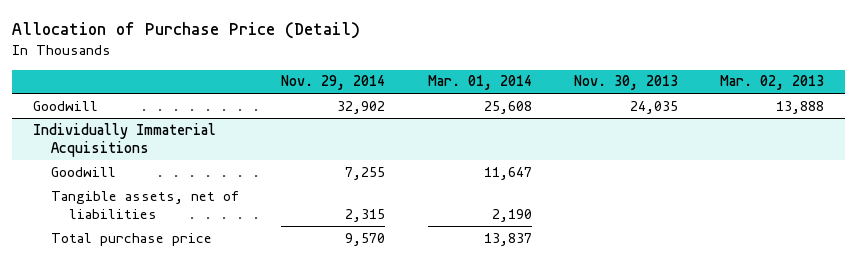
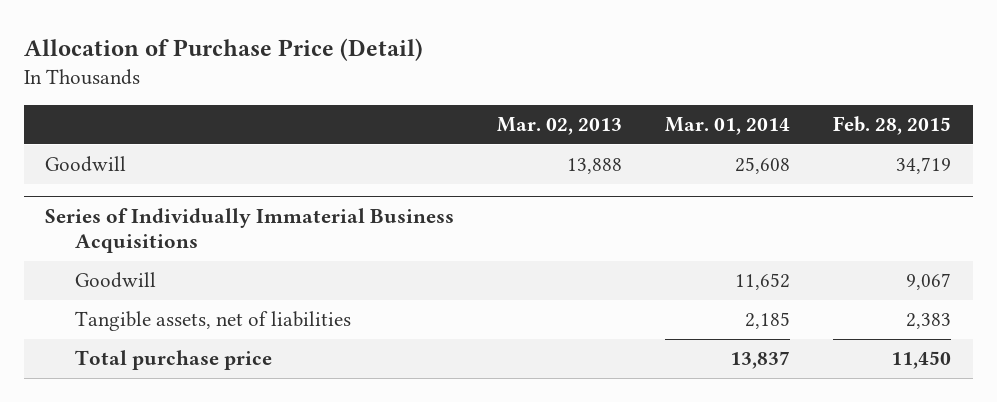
[281,75,386,91] Nov. 29, 2014 -> none
[573,75,678,91] Nov. 30, 2013 -> none
none -> [833,116,952,136] Feb. 28, 2015
[33,122,217,158] Individually Immaterial Acquisitions -> [45,207,455,254] Series of Individually Immaterial Business Acquisitions
[483,166,532,180] 11,647 -> [735,273,791,291] 11,652
[491,209,532,223] 2,190 -> [745,312,791,330] 2,185

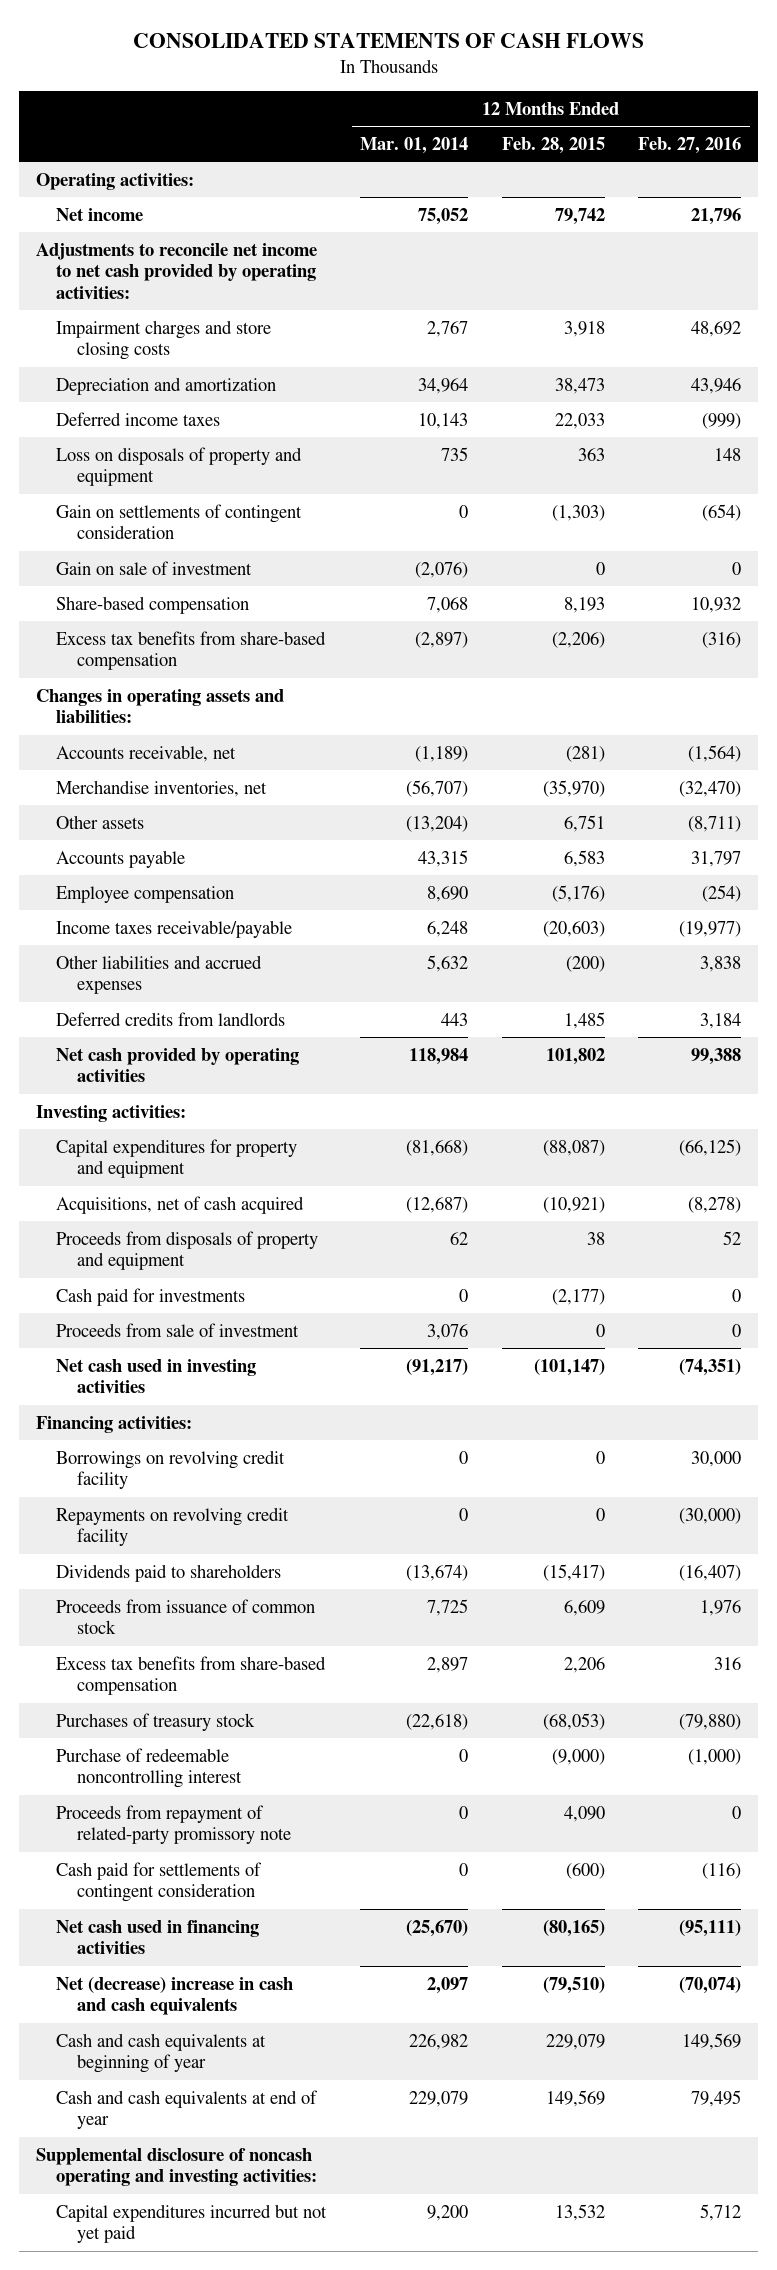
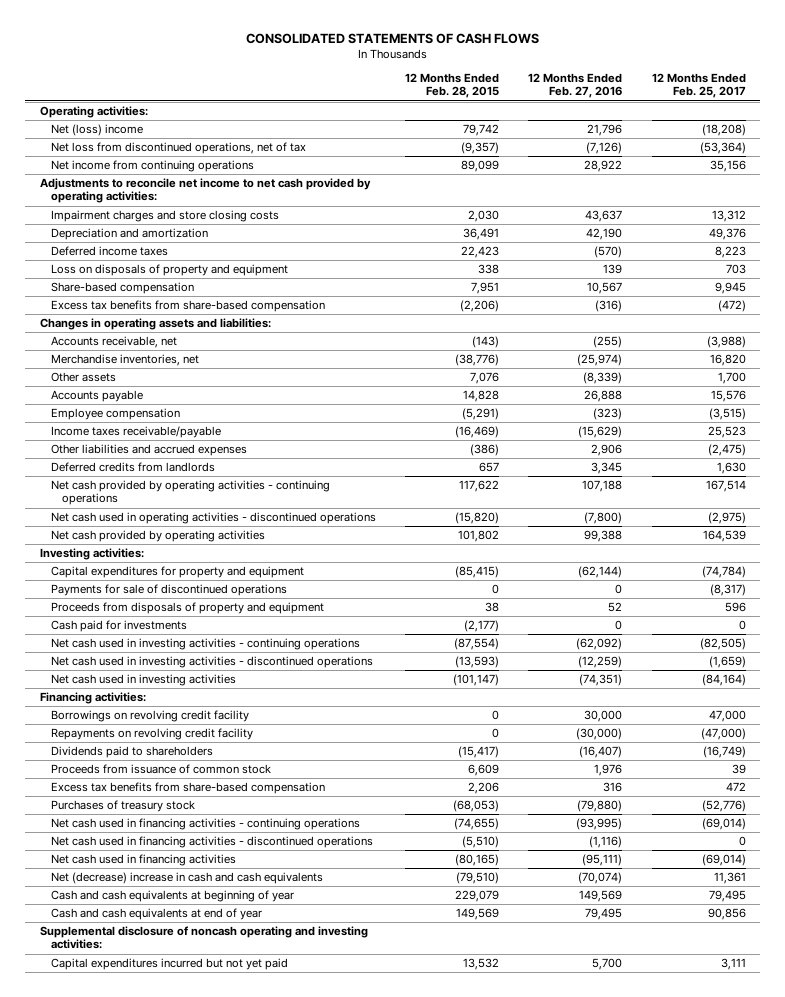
[360,136,469,154] Mar. 01, 2014 -> none
none -> [651,73,746,99] 12 Months Ended Feb. 25, 2017
[56,207,144,221] Net income -> [50,124,143,137] Net (loss) income
none -> [50,142,306,155] Net loss from discontinued operations, net of tax
none -> [50,160,254,173] Net income from continuing operations
[56,503,303,540] Gain on settlements of contingent consideration -> none
[56,560,253,575] Gain on sale of investment -> none
[563,320,605,337] 3,918 -> [468,210,500,223] 2,030
[691,320,742,337] 48,692 -> [585,210,623,223] 43,637
[554,377,605,394] 38,473 -> [463,228,500,241] 36,491
[691,377,742,394] 43,946 -> [586,228,623,241] 42,190
[554,412,605,429] 22,033 -> [461,246,500,259] 22,423
[702,412,742,429] (999) -> [594,246,623,259] (570)
[577,447,605,461] 363 -> [478,264,500,275] 338
[714,447,742,461] 148 -> [603,264,623,275] 139
[563,596,605,613] 8,193 -> [471,282,500,295] 7,951
[691,596,742,613] 10,932 -> [587,282,623,295] 10,567
[565,745,605,762] (281) -> [472,336,500,349] (143)
[688,744,742,762] (1,564) -> [593,336,623,349] (255)
[542,779,605,797] (35,970) -> [455,354,500,367] (38,776)
[679,780,742,797] (32,470) -> [577,354,623,367] (25,974)
[563,814,605,832] 6,751 -> [470,372,500,385] 7,076
[688,815,742,832] (8,711) -> [583,372,623,385] (8,339)
[563,849,605,867] 6,583 -> [463,390,500,403] 14,828
[691,850,742,867] 31,797 -> [584,390,623,403] 26,888
[551,884,605,902] (5,176) -> [462,408,500,421] (5,291)
[702,884,742,902] (254) -> [593,408,623,421] (323)
[542,920,605,937] (20,603) -> [455,426,500,439] (16,469)
[679,920,742,937] (19,977) -> [578,426,623,439] (15,629)
[565,955,605,972] (200) -> [470,444,500,457] (386)
[700,955,742,972] 3,838 -> [591,444,623,457] 2,906
[563,1011,605,1029] 1,485 -> [479,462,500,473] 657
[700,1012,742,1029] 3,184 -> [591,462,623,475] 3,345
none -> [50,480,330,506] Net cash provided by operating activities - continuing operations
none -> [50,512,376,525] Net cash used in operating activities - discontinued operations
[56,1195,305,1214] Acquisitions, net of cash acquired -> none
[542,1139,605,1156] (88,087) -> [455,566,500,579] (85,415)
[679,1138,742,1156] (66,125) -> [578,566,623,579] (62,144)
none -> [50,584,287,597] Payments for sale of discontinued operations
[56,1322,300,1337] Proceeds from sale of investment -> none
none -> [50,638,360,651] Net cash used in investing activities - continuing operations
none -> [50,656,373,669] Net cash used in investing activities - discontinued operations
[56,1747,242,1789] Purchase of redeemable noncontrolling interest -> none
[56,1804,291,1845] Proceeds from repayment of related-party promissory note -> none
[56,1861,263,1903] Cash paid for settlements of contingent consideration -> none
none -> [50,818,360,831] Net cash used in financing activities - continuing operations
none -> [50,836,373,849] Net cash used in financing activities - discontinued operations
[700,2203,742,2221] 5,712 -> [592,958,623,971] 5,700

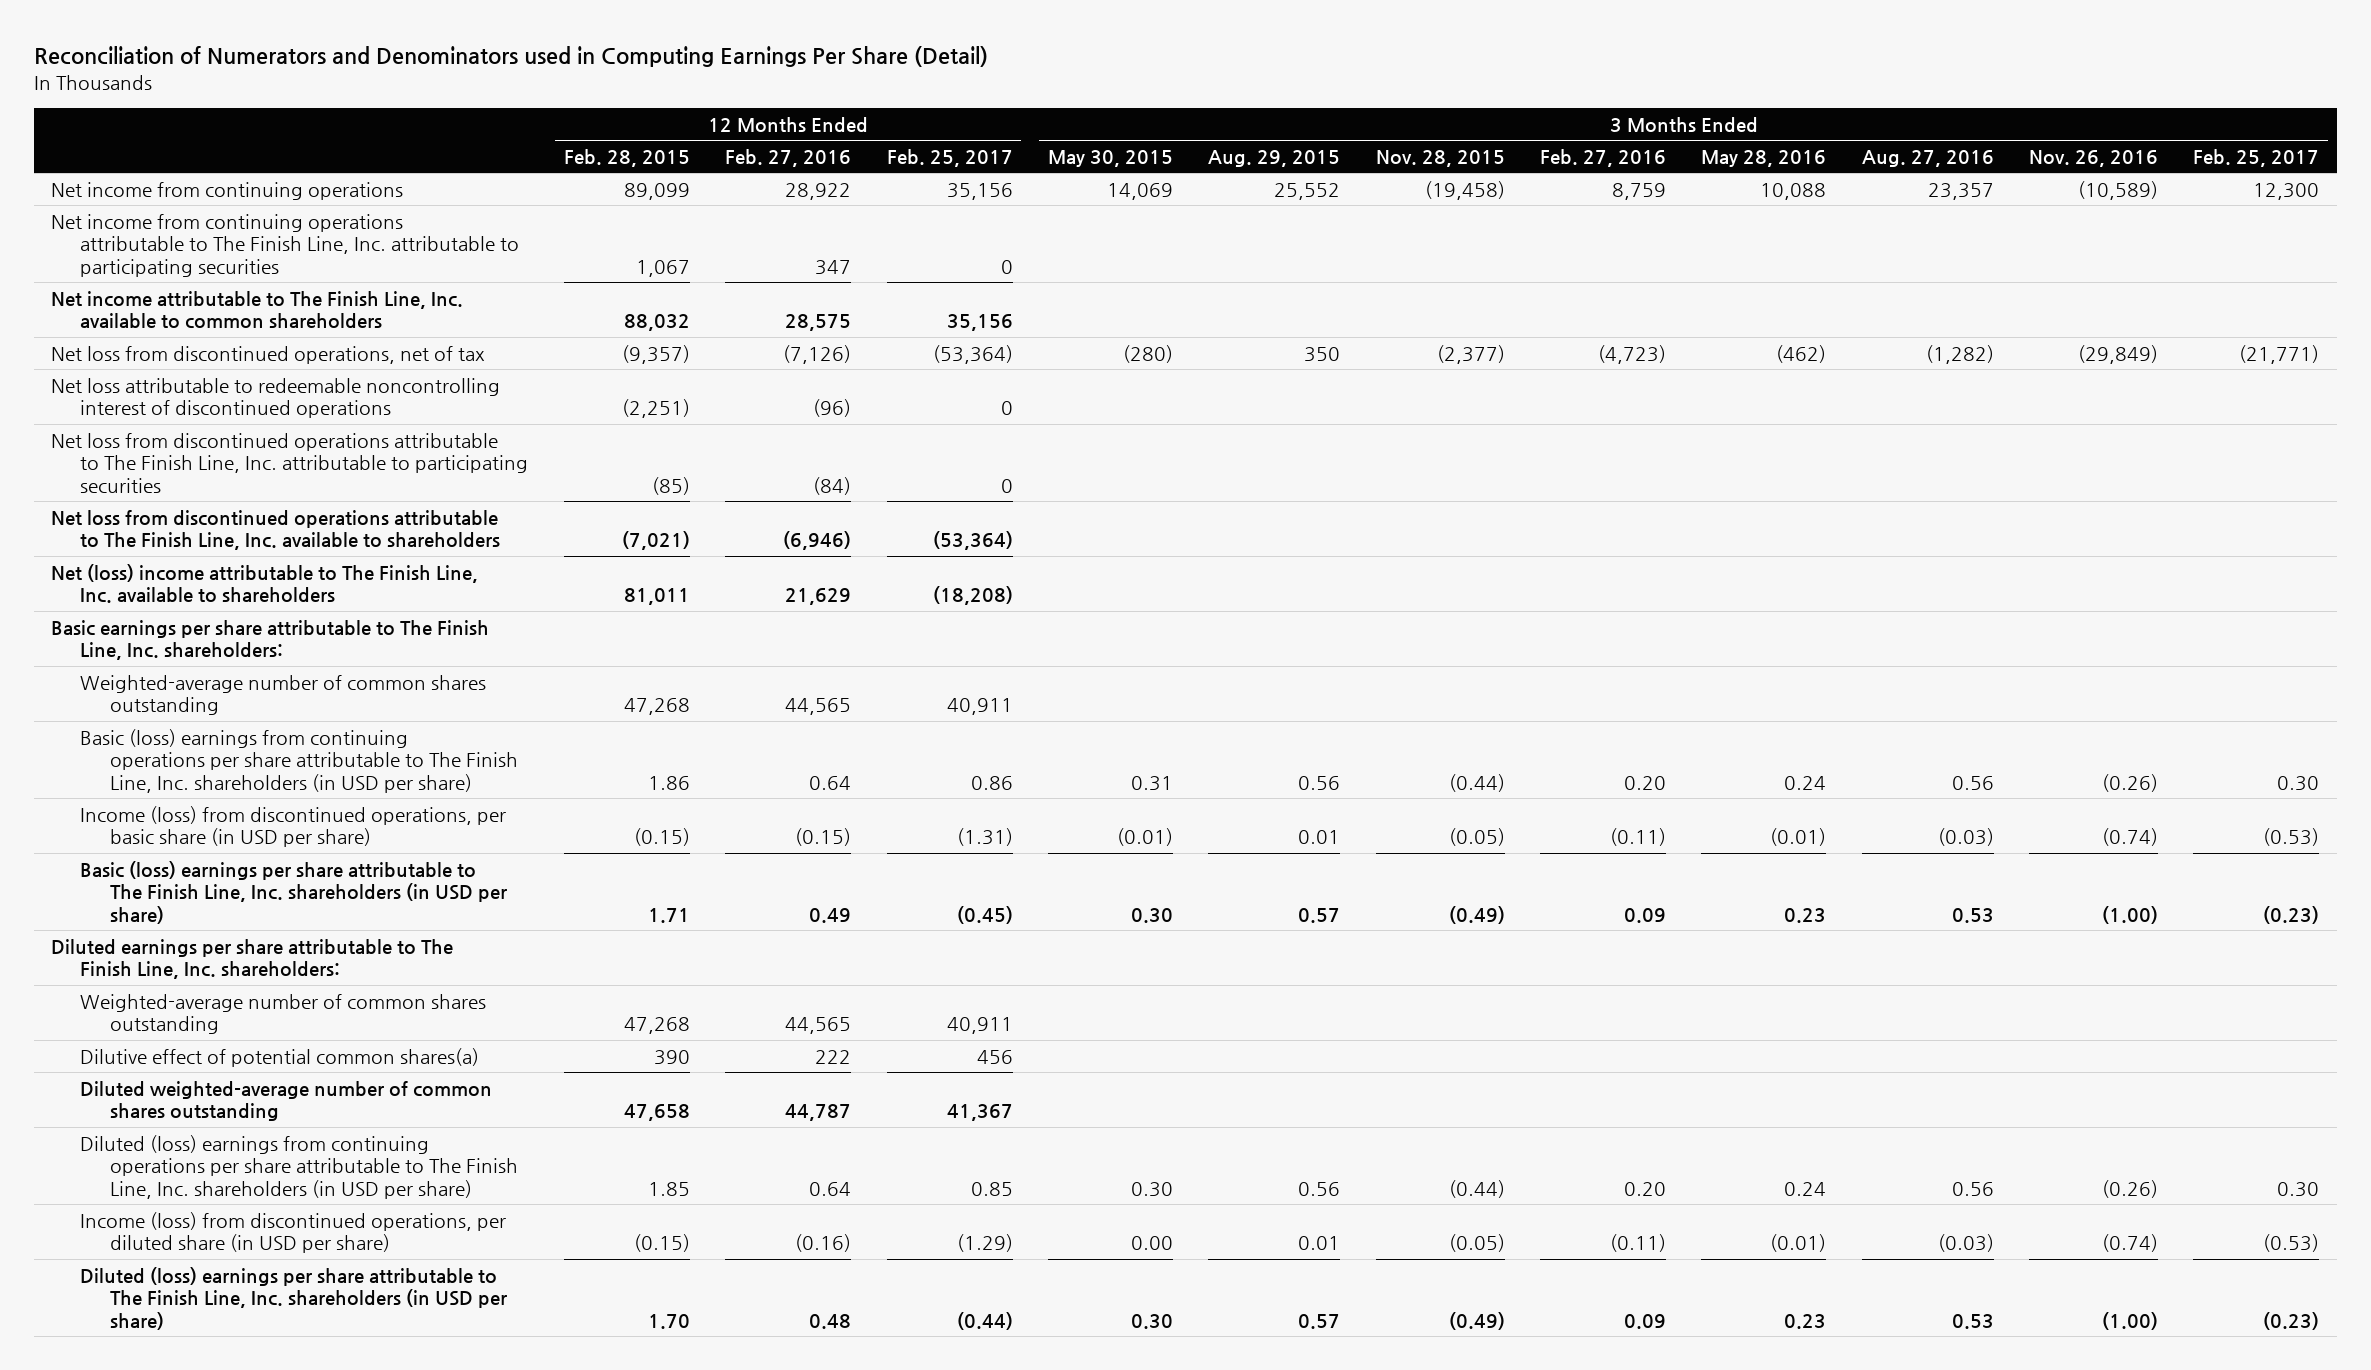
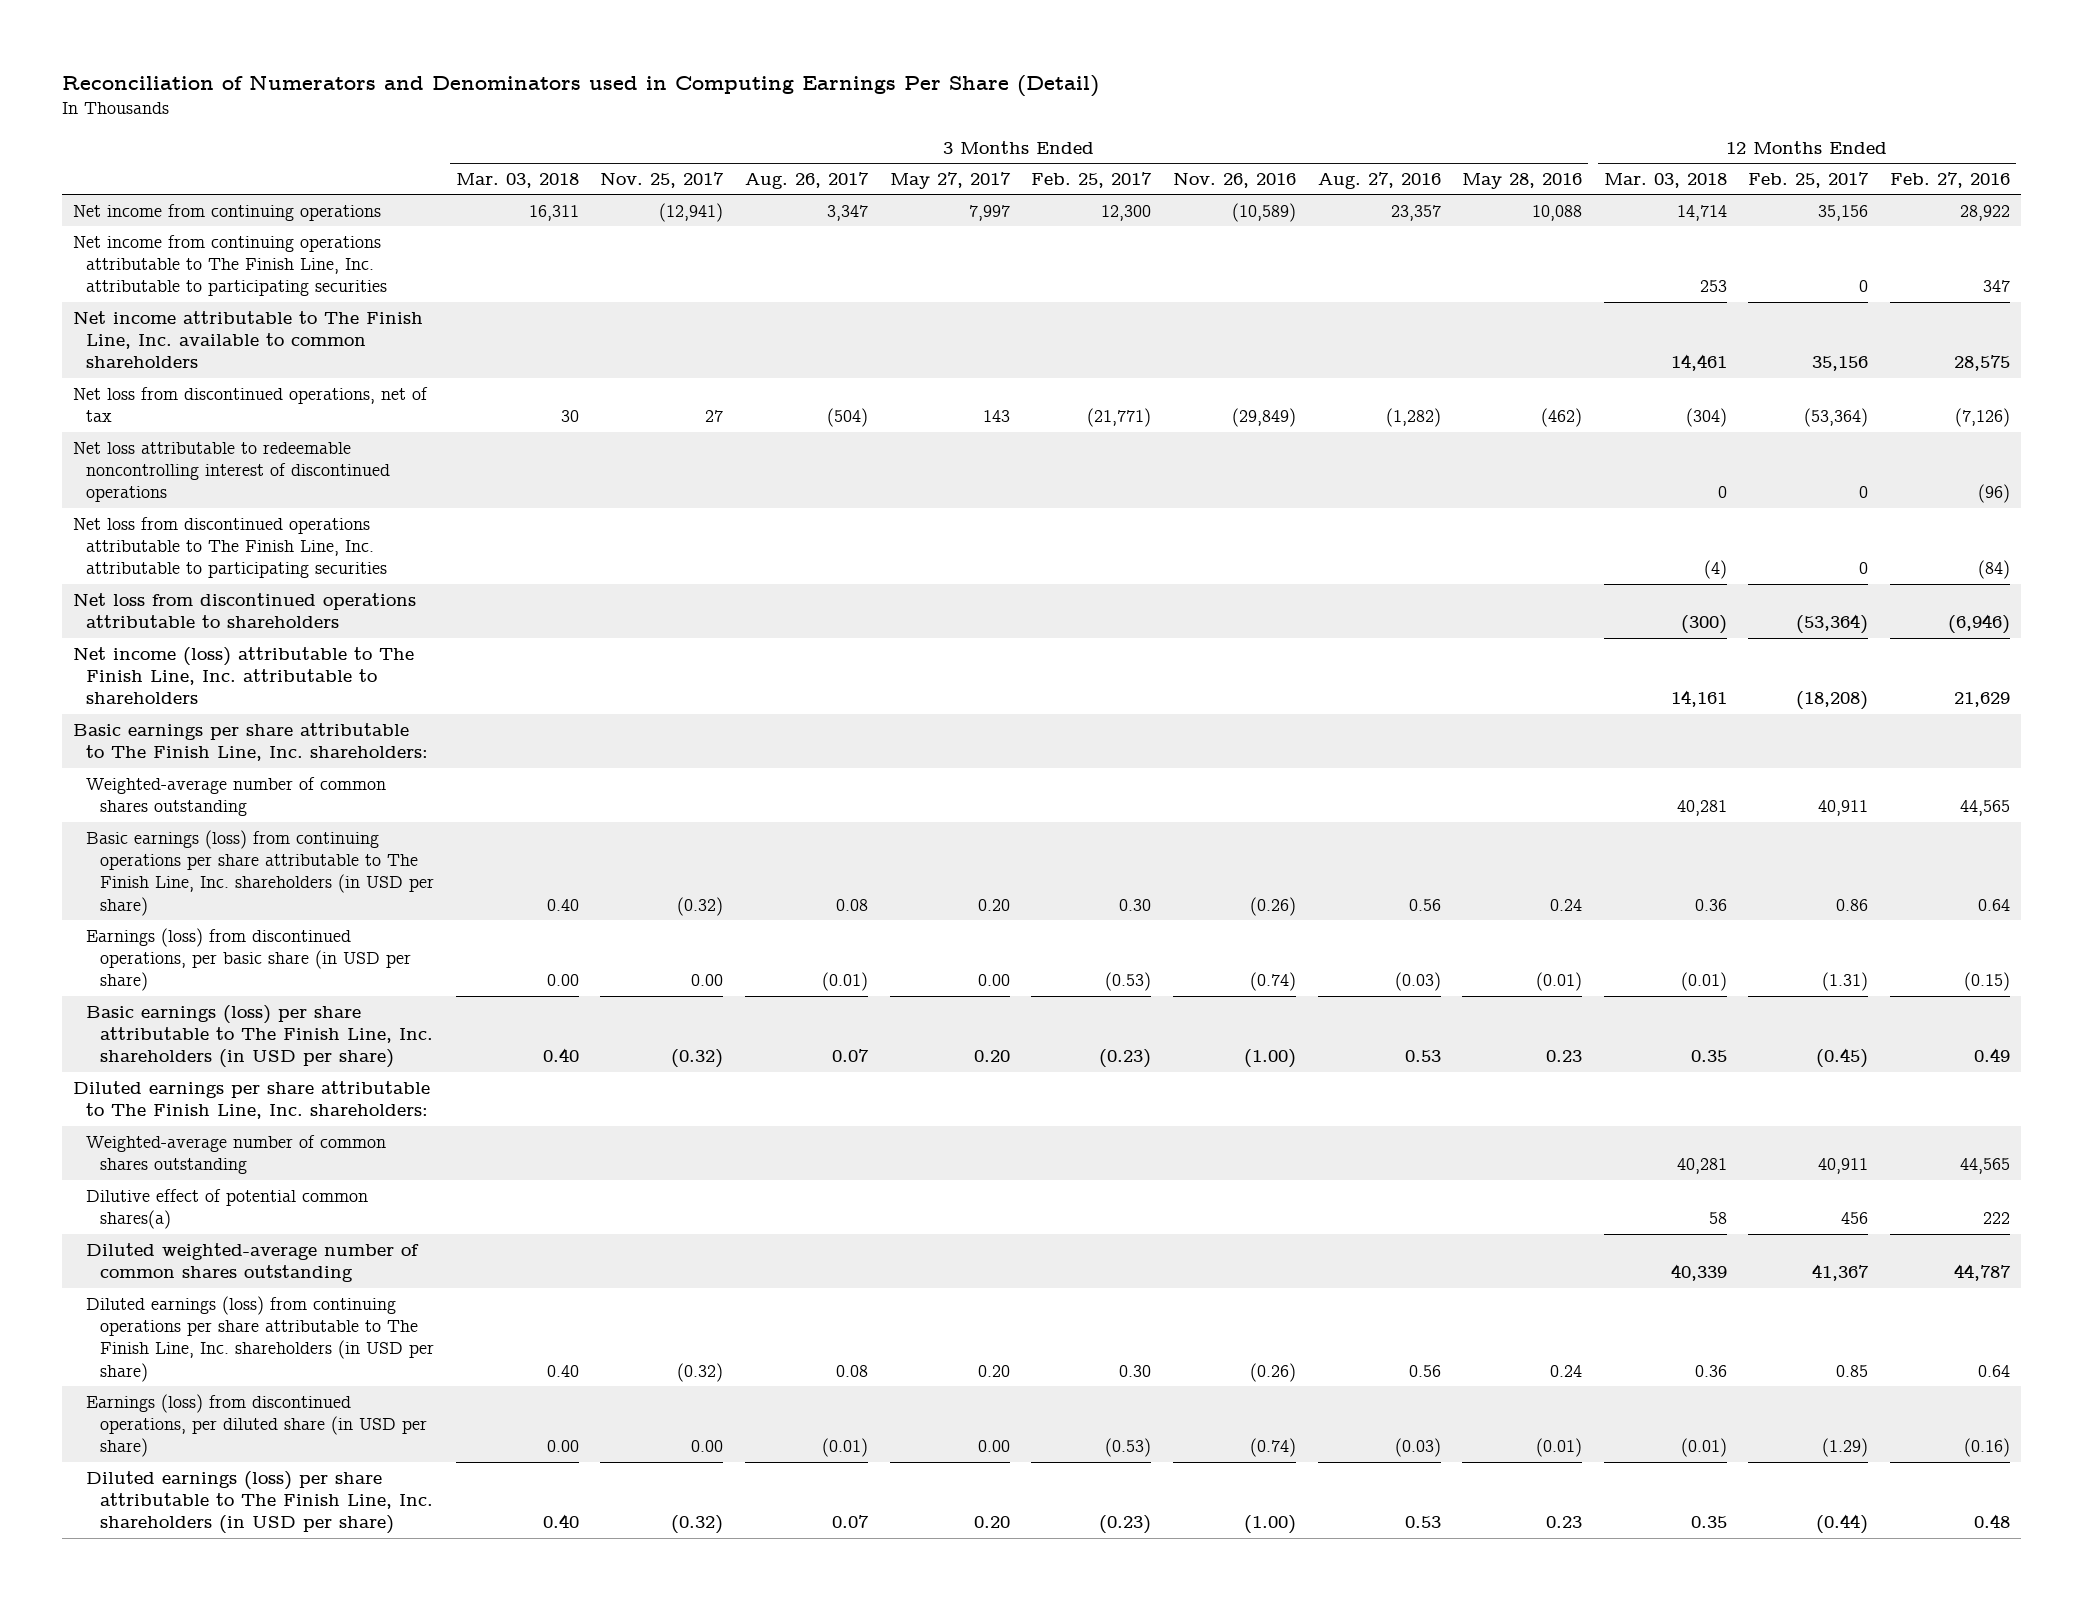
[563,148,690,167] Feb. 28, 2015 -> none
[1047,149,1173,167] May 30, 2015 -> none
[1208,149,1341,167] Aug. 29, 2015 -> none
[1375,149,1505,167] Nov. 28, 2015 -> none
[1539,148,1666,167] Feb. 27, 2016 -> none
none -> [455,173,579,189] Mar. 03, 2018
none -> [600,172,725,189] Nov. 25, 2017
none -> [744,172,869,190] Aug. 26, 2017
none -> [889,172,1011,190] May 27, 2017
none -> [1603,173,1727,189] Mar. 03, 2018
[51,509,501,551] Net loss from discontinued operations attributable to The Finish Line, Inc. available to shareholders -> [72,592,416,629] Net loss from discontinued operations attributable to shareholders
[51,563,479,604] Net (loss) income attributable to The Finish Line, Inc. available to shareholders -> [72,646,414,705] Net income (loss) attributable to The Finish Line, Inc. attributable to shareholders
[80,728,518,793] Basic (loss) earnings from continuing operations per share attributable to The Finish Line, Inc. shareholders (in USD per share) -> [86,829,435,916] Basic earnings (loss) from continuing operations per share attributable to The Finish Line, Inc. shareholders (in USD per share)
[80,805,507,848] Income (loss) from discontinued operations, per basic share (in USD per share) -> [86,927,412,992] Earnings (loss) from discontinued operations, per basic share (in USD per share)
[80,860,507,924] Basic (loss) earnings per share attributable to The Finish Line, Inc. shareholders (in USD per share) -> [86,1004,434,1069] Basic earnings (loss) per share attributable to The Finish Line, Inc. shareholders (in USD per share)
[80,1134,518,1199] Diluted (loss) earnings from continuing operations per share attributable to The Finish Line, Inc. shareholders (in USD per share) -> [86,1295,435,1382] Diluted earnings (loss) from continuing operations per share attributable to The Finish Line, Inc. shareholders (in USD per share)
[80,1211,507,1254] Income (loss) from discontinued operations, per diluted share (in USD per share) -> [86,1393,428,1458] Earnings (loss) from discontinued operations, per diluted share (in USD per share)
[80,1266,507,1330] Diluted (loss) earnings per share attributable to The Finish Line, Inc. shareholders (in USD per share) -> [86,1470,434,1535] Diluted earnings (loss) per share attributable to The Finish Line, Inc. shareholders (in USD per share)

